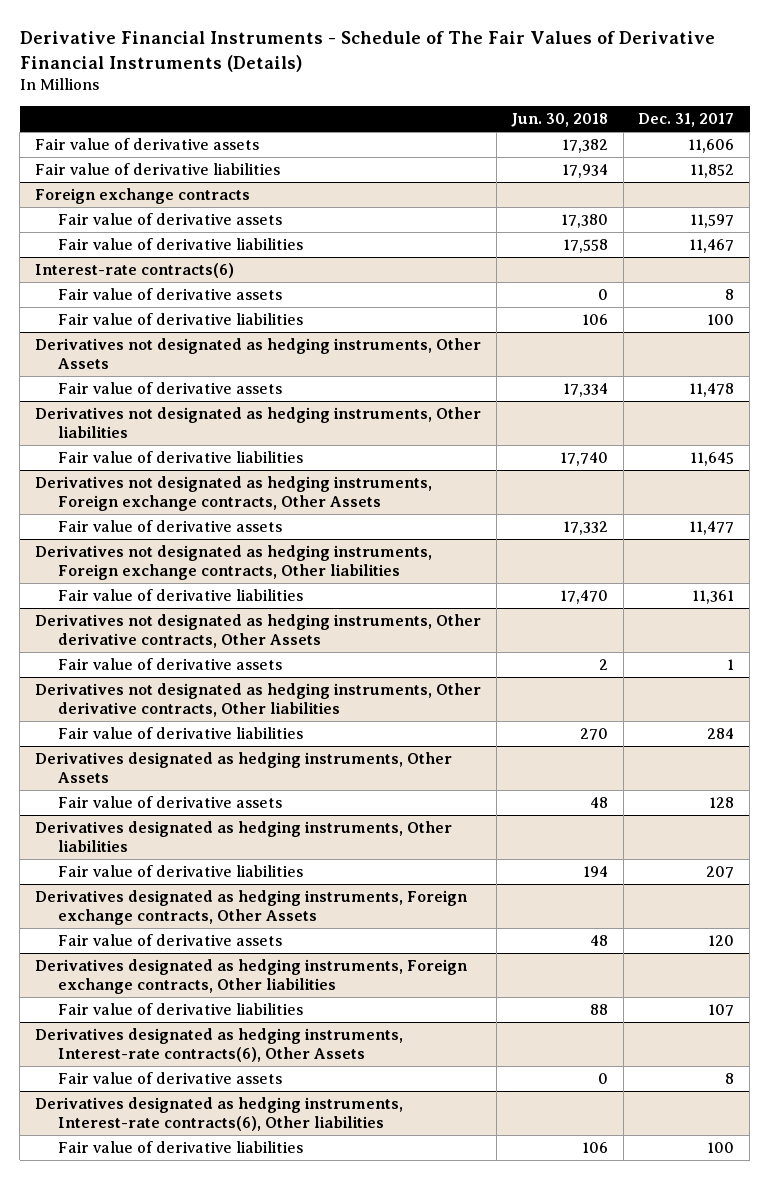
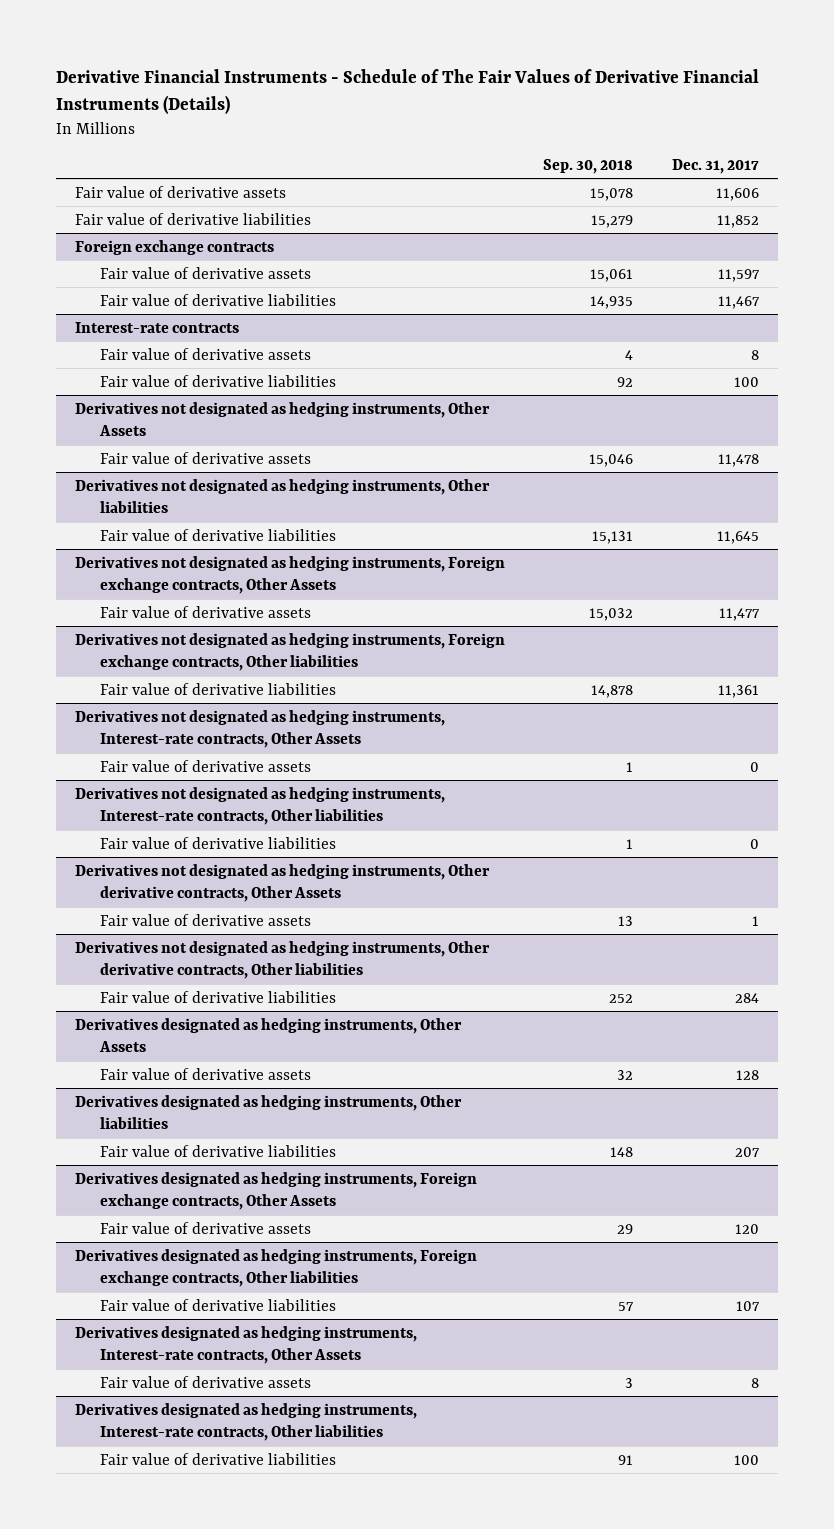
[511,113,609,128] Jun. 30, 2018 -> none
none -> [543,158,634,174] Sep. 30, 2018
[34,263,234,279] Interest-rate contracts(6) -> [75,321,240,333] Interest-rate contracts
none -> [75,709,446,748] Derivatives not designated as hedging instruments, Interest-rate contracts, Other Assets
none -> [100,759,312,772] Fair value of derivative assets
none -> [75,786,446,825] Derivatives not designated as hedging instruments, Interest-rate contracts, Other liabilities
none -> [100,836,337,849] Fair value of derivative liabilities
[34,1028,403,1062] Derivatives designated as hedging instruments, Interest-rate contracts(6), Other Assets -> [75,1325,418,1364] Derivatives designated as hedging instruments, Interest-rate contracts, Other Assets
[34,1097,403,1131] Derivatives designated as hedging instruments, Interest-rate contracts(6), Other liabilities -> [75,1402,418,1441] Derivatives designated as hedging instruments, Interest-rate contracts, Other liabilities

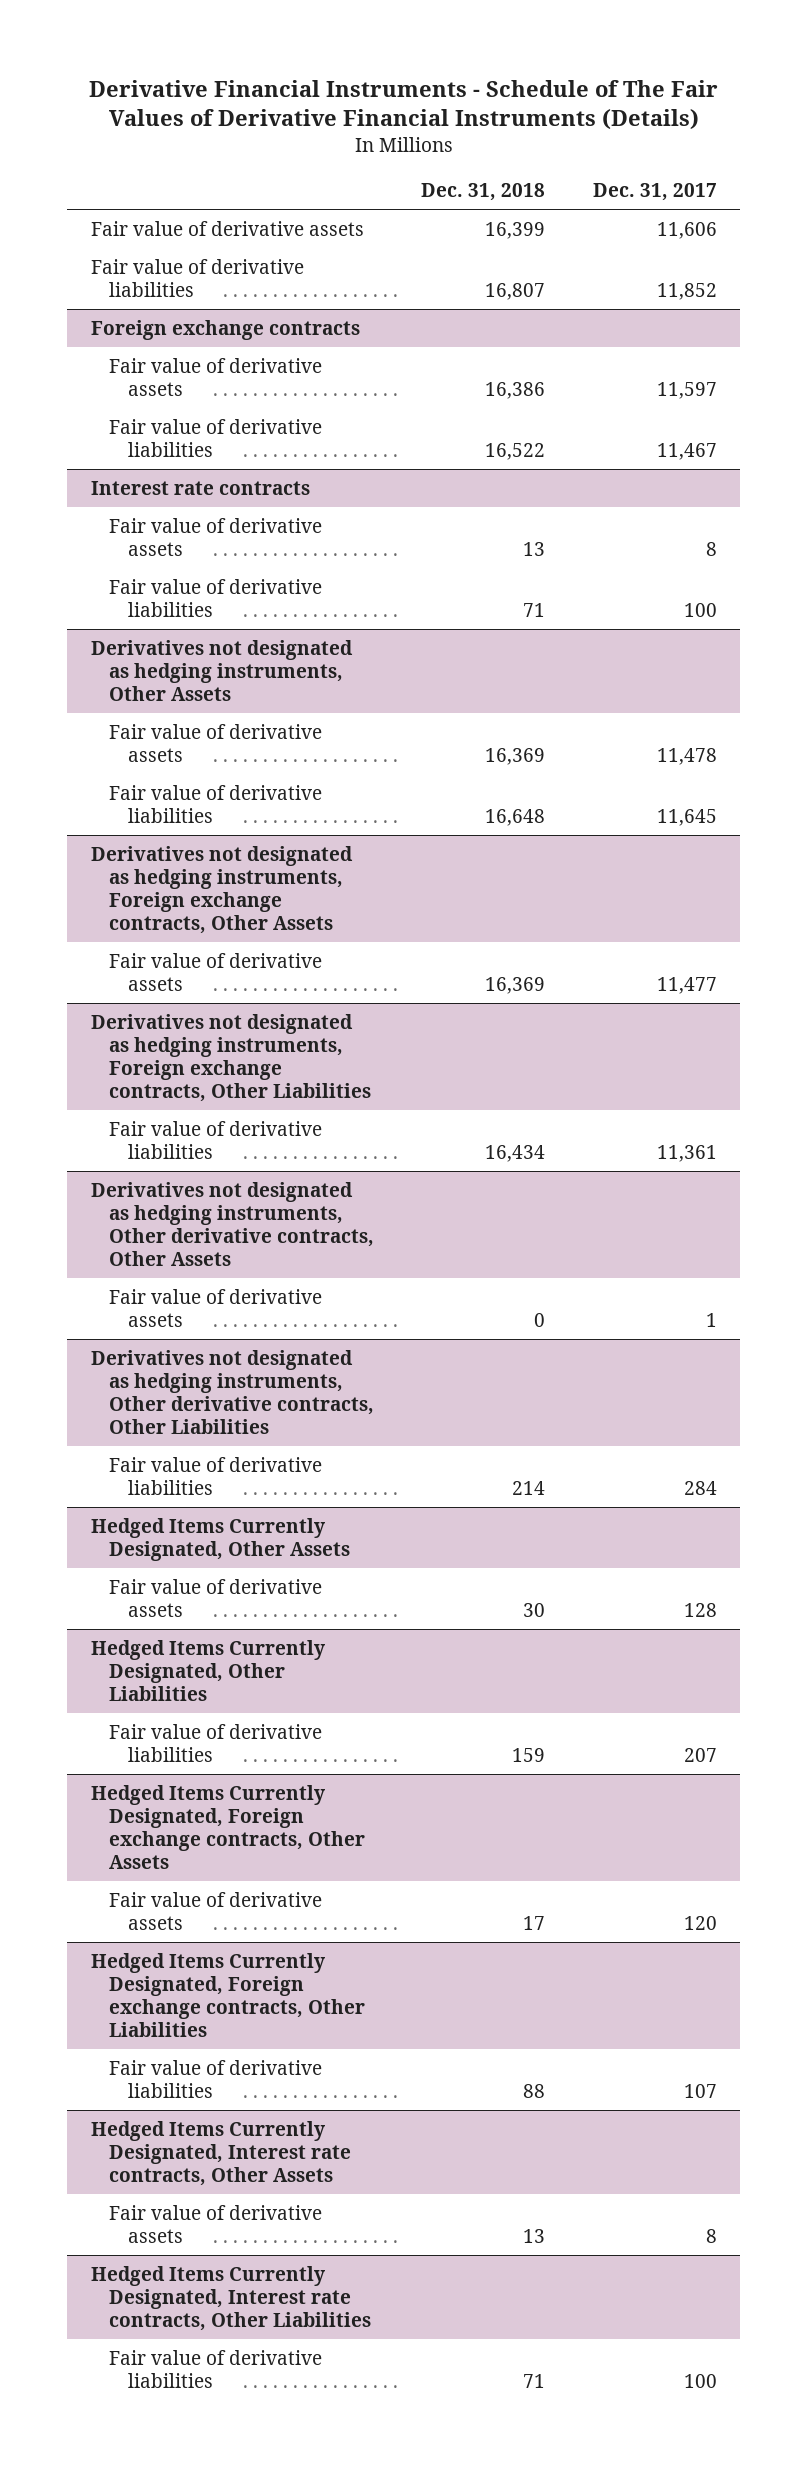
[543,158,634,174] Sep. 30, 2018 -> none
none -> [421,183,546,202] Dec. 31, 2018
[75,321,240,333] Interest-rate contracts -> [90,480,310,495] Interest rate contracts
[75,478,491,513] Derivatives not designated as hedging instruments, Other liabilities -> none
[75,632,506,671] Derivatives not designated as hedging instruments, Foreign exchange contracts, Other liabilities -> [90,1013,372,1103] Derivatives not designated as hedging instruments, Foreign exchange contracts, Other Liabilities
[75,709,446,748] Derivatives not designated as hedging instruments, Interest-rate contracts, Other Assets -> none
[100,759,312,772] Fair value of derivative assets -> none
[75,786,446,825] Derivatives not designated as hedging instruments, Interest-rate contracts, Other liabilities -> none
[100,836,337,849] Fair value of derivative liabilities -> none
[75,940,491,979] Derivatives not designated as hedging instruments, Other derivative contracts, Other liabilities -> [90,1349,375,1435] Derivatives not designated as hedging instruments, Other derivative contracts, Other Liabilities
[75,1017,463,1052] Derivatives designated as hedging instruments, Other Assets -> none
none -> [90,1517,351,1562] Hedged Items Currently Designated, Other Assets
[75,1094,463,1129] Derivatives designated as hedging instruments, Other liabilities -> none
none -> [90,1639,325,1702] Hedged Items Currently Designated, Other Liabilities
[75,1171,478,1210] Derivatives designated as hedging instruments, Foreign exchange contracts, Other Assets -> none
none -> [90,1784,366,1870] Hedged Items Currently Designated, Foreign exchange contracts, Other Assets
[75,1248,478,1287] Derivatives designated as hedging instruments, Foreign exchange contracts, Other liabilities -> none
none -> [90,1952,366,2038] Hedged Items Currently Designated, Foreign exchange contracts, Other Liabilities
[75,1325,418,1364] Derivatives designated as hedging instruments, Interest-rate contracts, Other Assets -> none
none -> [90,2120,352,2187] Hedged Items Currently Designated, Interest rate contracts, Other Assets
[75,1402,418,1441] Derivatives designated as hedging instruments, Interest-rate contracts, Other liabilities -> none
none -> [90,2265,372,2332] Hedged Items Currently Designated, Interest rate contracts, Other Liabilities

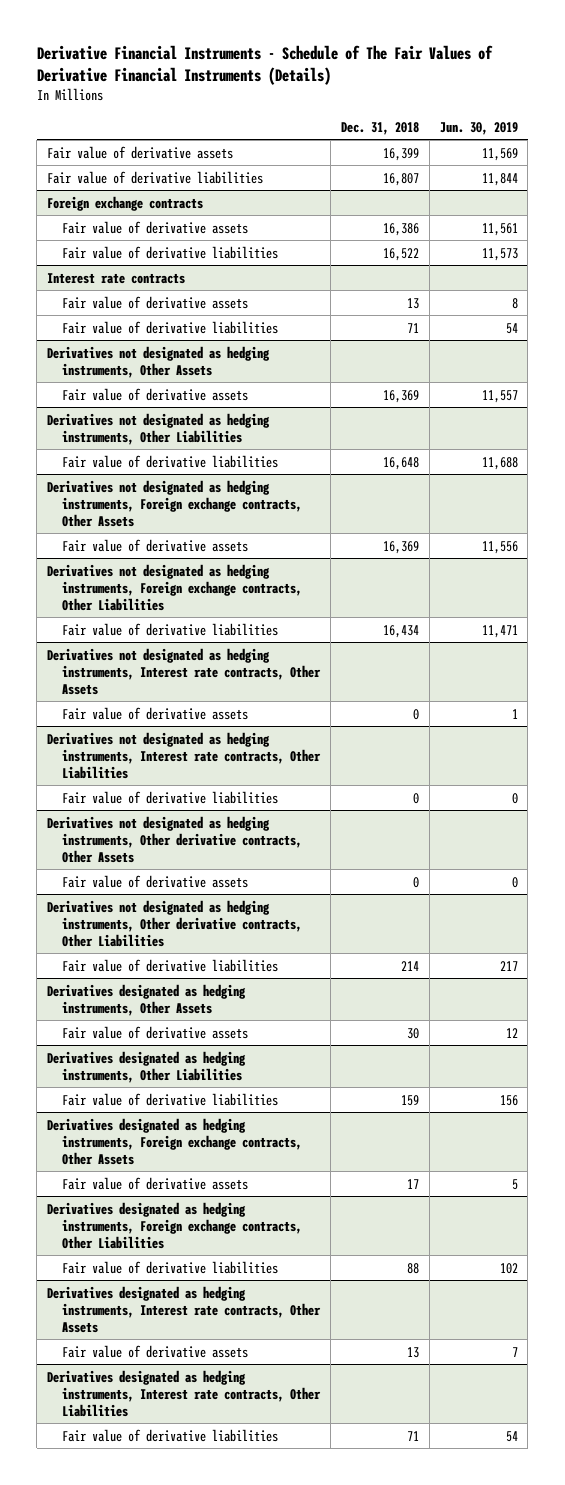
[592,183,717,202] Dec. 31, 2017 -> none
none -> [439,121,518,135] Jun. 30, 2019
none -> [46,412,270,445] Derivatives not designated as hedging instruments, Other Liabilities
none -> [46,647,322,695] Derivatives not designated as hedging instruments, Interest rate contracts, Other Assets
none -> [62,706,249,720] Fair value of derivative assets
none -> [46,731,322,779] Derivatives not designated as hedging instruments, Interest rate contracts, Other Liabilities
none -> [62,790,279,804] Fair value of derivative liabilities
[90,1517,351,1562] Hedged Items Currently Designated, Other Assets -> none
none -> [46,983,246,1016] Derivatives designated as hedging instruments, Other Assets
[90,1639,325,1702] Hedged Items Currently Designated, Other Liabilities -> none
none -> [46,1050,246,1083] Derivatives designated as hedging instruments, Other Liabilities
[90,1784,366,1870] Hedged Items Currently Designated, Foreign exchange contracts, Other Assets -> none
none -> [46,1117,303,1165] Derivatives designated as hedging instruments, Foreign exchange contracts, Other Assets
[90,1952,366,2038] Hedged Items Currently Designated, Foreign exchange contracts, Other Liabilities -> none
none -> [46,1201,303,1249] Derivatives designated as hedging instruments, Foreign exchange contracts, Other Liabilities
[90,2120,352,2187] Hedged Items Currently Designated, Interest rate contracts, Other Assets -> none
none -> [46,1285,322,1333] Derivatives designated as hedging instruments, Interest rate contracts, Other Assets
[90,2265,372,2332] Hedged Items Currently Designated, Interest rate contracts, Other Liabilities -> none
none -> [46,1369,322,1417] Derivatives designated as hedging instruments, Interest rate contracts, Other Liabilities

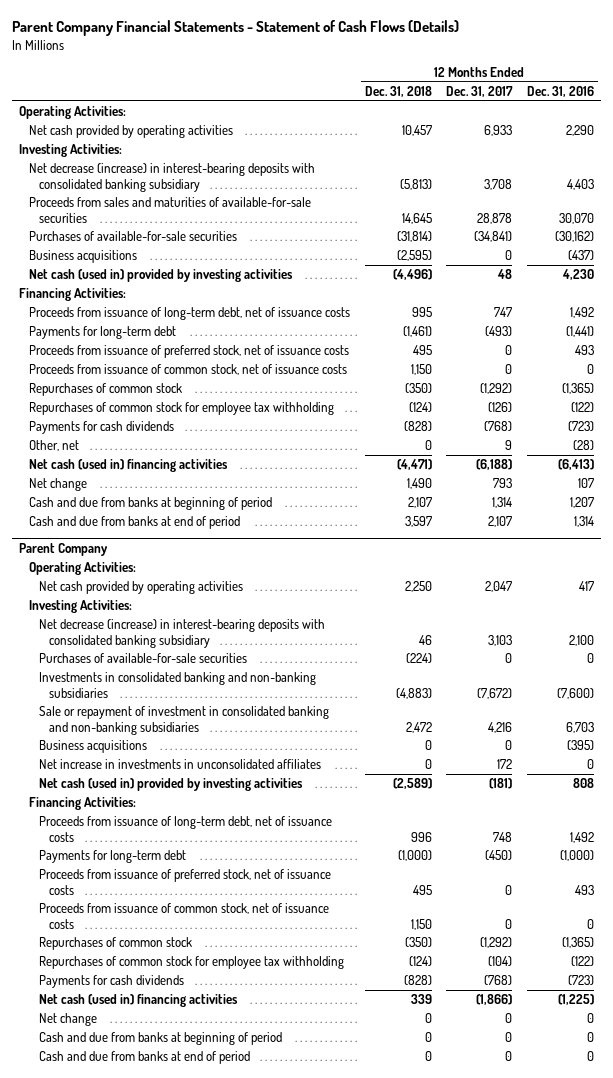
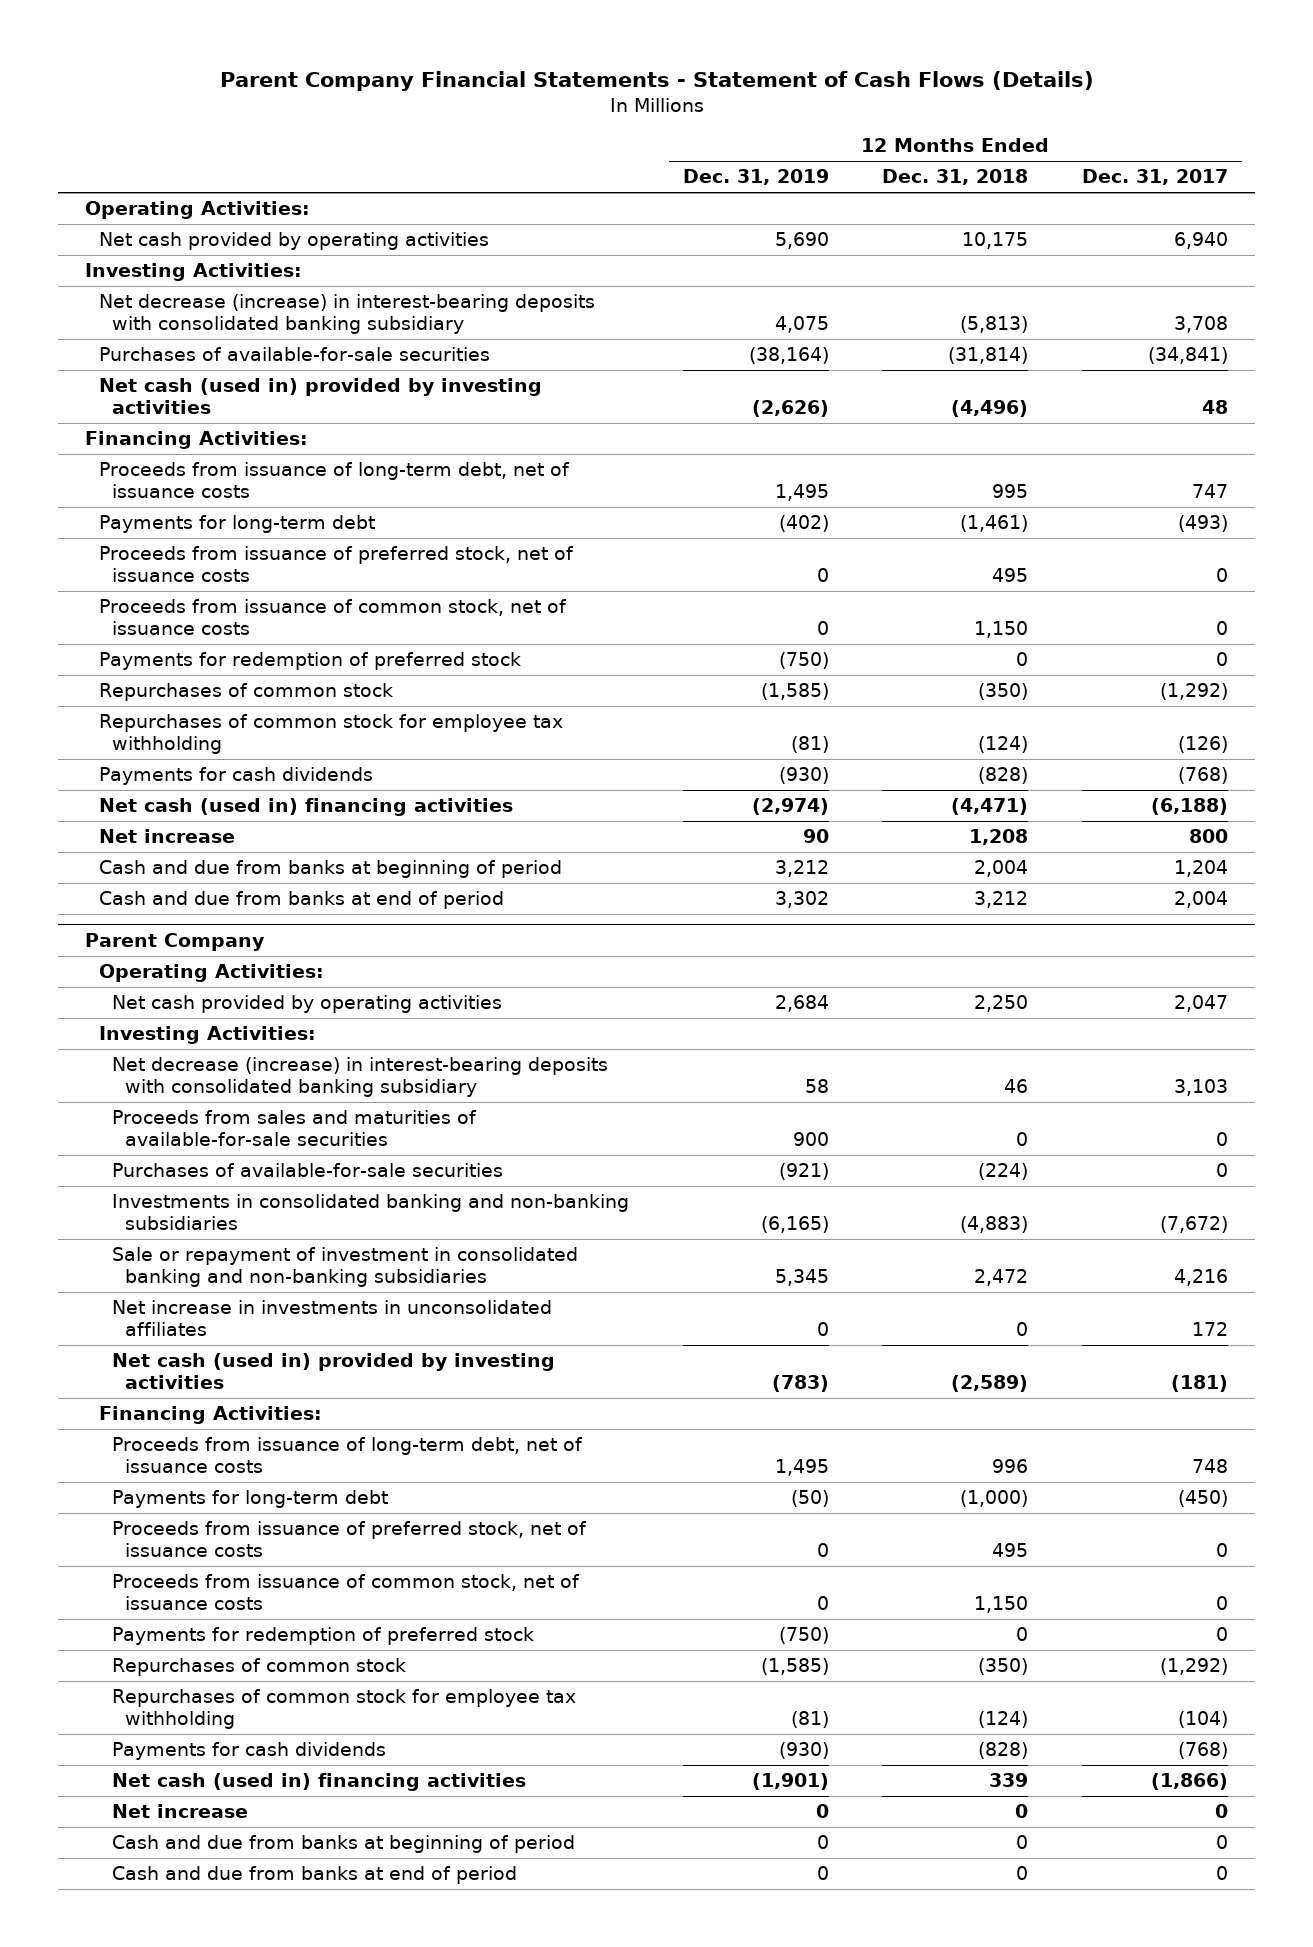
[526,85,594,97] Dec. 31, 2016 -> none
none -> [682,169,829,186] Dec. 31, 2019
[401,125,432,137] 10,457 -> [962,232,1029,250] 10,175
[484,125,513,137] 6,933 -> [1174,232,1229,250] 6,940
[29,197,312,223] Proceeds from sales and maturities of available-for-sale securities -> none
[29,250,138,264] Business acquisitions -> none
none -> [98,652,521,671] Payments for redemption of preferred stock
[29,440,80,452] Other, net -> none
[29,478,88,492] Net change -> none
none -> [98,829,235,844] Net increase
[407,497,432,509] 2,107 -> [974,860,1029,878] 2,004
[492,497,513,509] 1,314 -> [1174,860,1229,878] 1,204
[404,516,432,528] 3,597 -> [974,891,1029,909] 3,212
[488,516,513,528] 2,107 -> [1174,891,1229,909] 2,004
none -> [111,1110,477,1147] Proceeds from sales and maturities of available-for-sale securities
[38,740,147,754] Business acquisitions -> none
none -> [111,1627,534,1646] Payments for redemption of preferred stock
[38,1013,97,1027] Net change -> none
none -> [111,1804,248,1819] Net increase

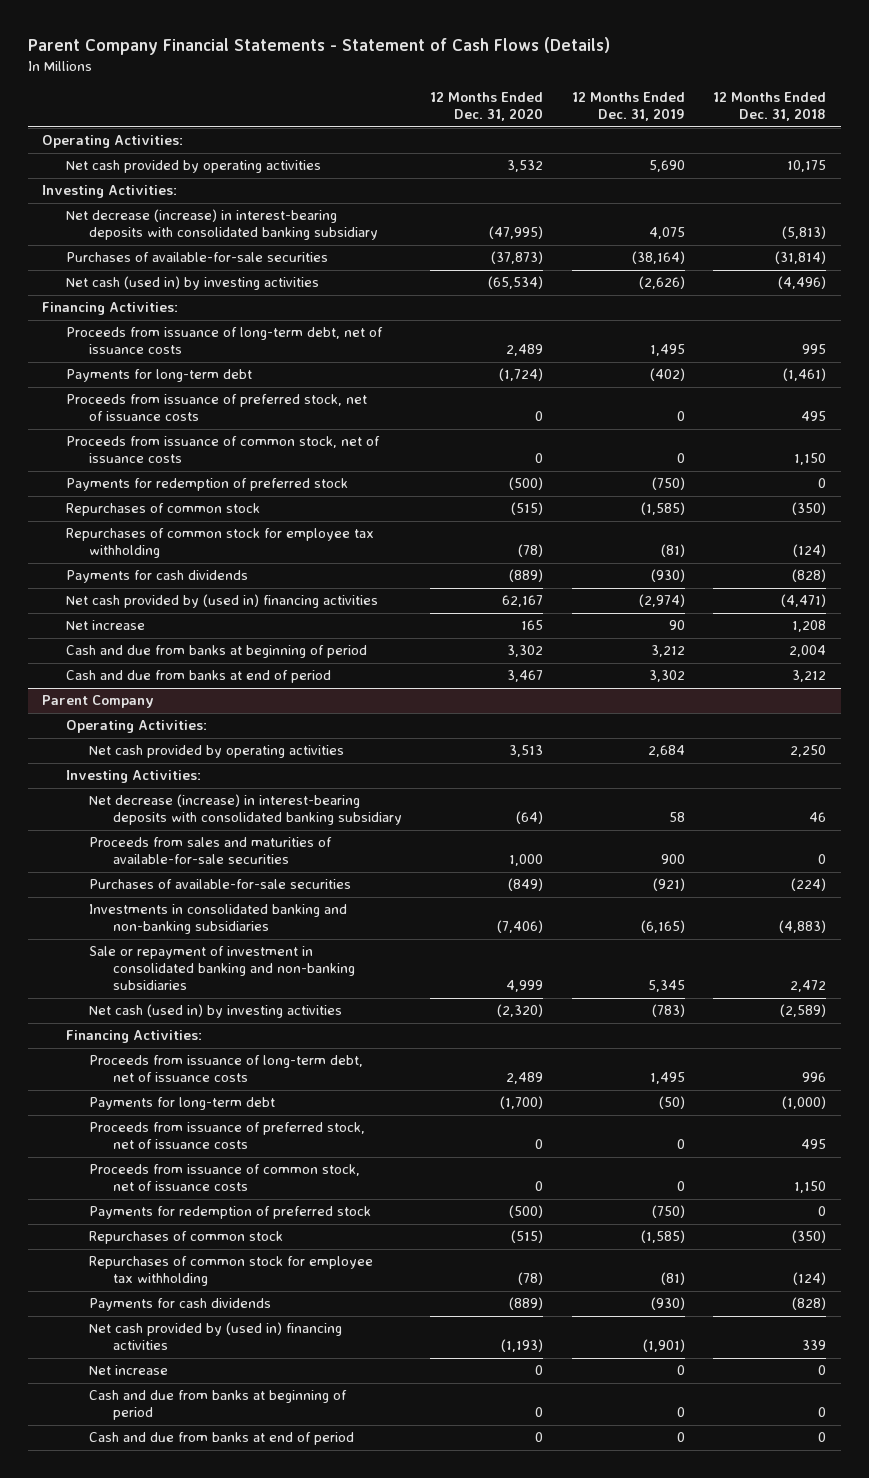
[1082,169,1229,186] Dec. 31, 2017 -> none
none -> [430,92,544,122] 12 Months Ended Dec. 31, 2020
[98,378,542,415] Net cash (used in) provided by investing activities -> [65,276,319,291] Net cash (used in) by investing activities
[98,798,513,817] Net cash (used in) financing activities -> [65,594,378,609] Net cash provided by (used in) financing activities
[111,1300,552,1337] Net increase in investments in unconsolidated affiliates -> none
[111,1353,555,1390] Net cash (used in) provided by investing activities -> [89,1004,343,1019] Net cash (used in) by investing activities
[111,1773,526,1792] Net cash (used in) financing activities -> [89,1322,343,1351] Net cash provided by (used in) financing activities

